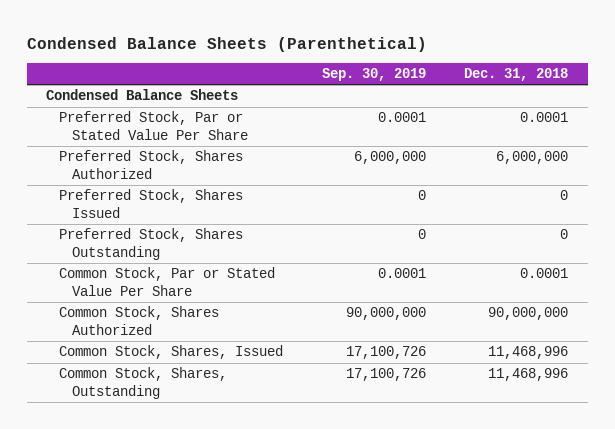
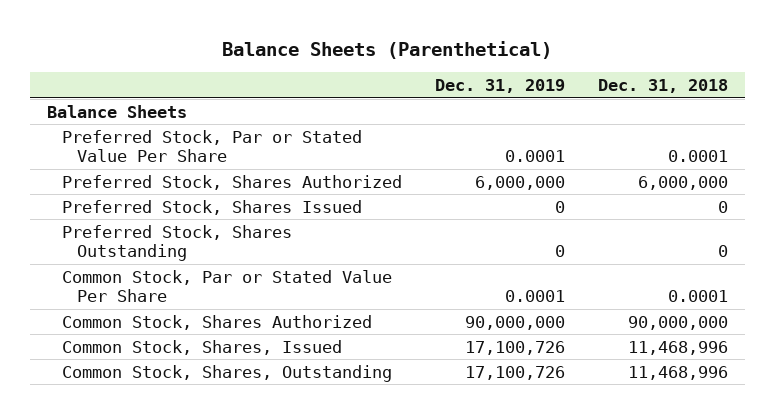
[26,36,427,52] Condensed Balance Sheets (Parenthetical) -> [222,40,553,59] Balance Sheets (Parenthetical)
[321,68,426,82] Sep. 30, 2019 -> none
none -> [434,78,565,93] Dec. 31, 2019
[46,89,239,101] Condensed Balance Sheets -> [46,104,187,118] Balance Sheets

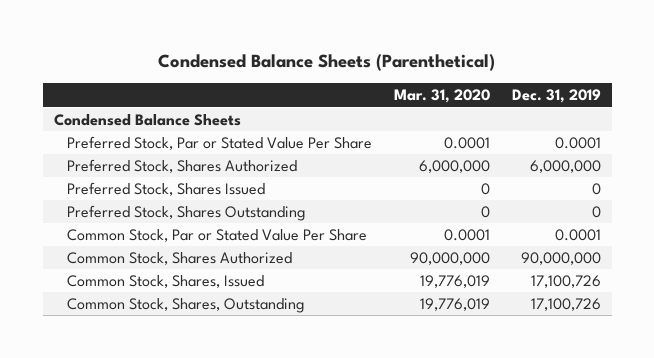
[222,40,553,59] Balance Sheets (Parenthetical) -> [158,54,496,72] Condensed Balance Sheets (Parenthetical)
[598,78,729,93] Dec. 31, 2018 -> none
none -> [393,89,490,104] Mar. 31, 2020
[46,104,187,118] Balance Sheets -> [53,113,241,126] Condensed Balance Sheets

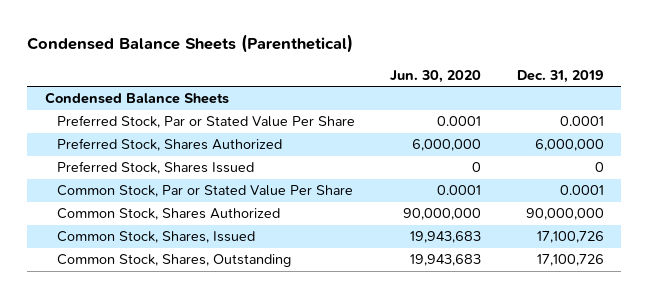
[393,89,490,104] Mar. 31, 2020 -> none
none -> [390,69,482,83] Jun. 30, 2020
[66,204,306,221] Preferred Stock, Shares Outstanding -> none

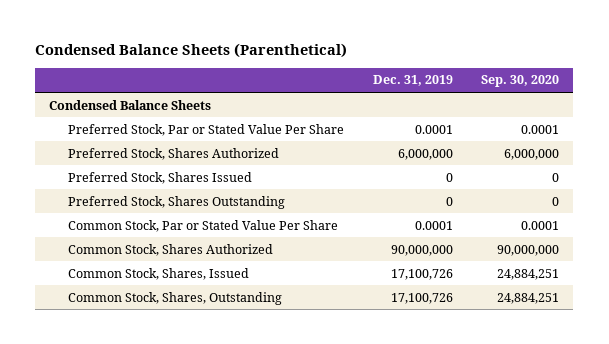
[390,69,482,83] Jun. 30, 2020 -> none
none -> [481,75,560,88] Sep. 30, 2020
none -> [68,195,286,209] Preferred Stock, Shares Outstanding

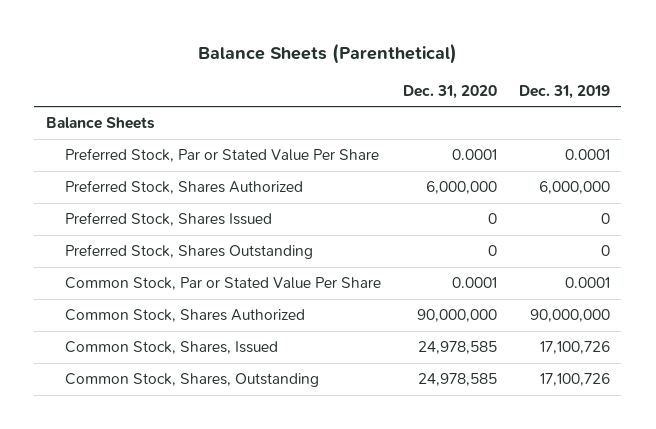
[35,43,348,59] Condensed Balance Sheets (Parenthetical) -> [197,42,457,64] Balance Sheets (Parenthetical)
[481,75,560,88] Sep. 30, 2020 -> none
none -> [402,84,497,99] Dec. 31, 2020
[49,99,212,110] Condensed Balance Sheets -> [45,117,155,130] Balance Sheets

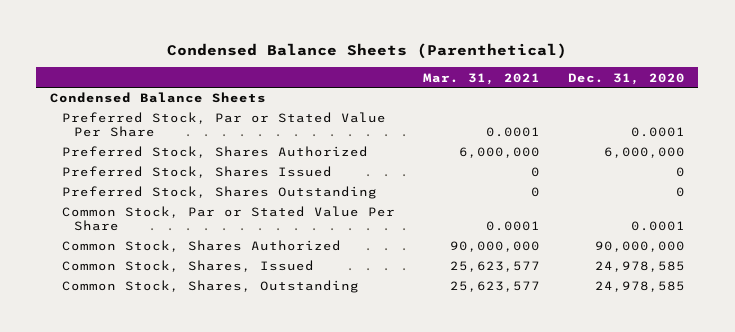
[197,42,457,64] Balance Sheets (Parenthetical) -> [167,43,568,60] Condensed Balance Sheets (Parenthetical)
[519,84,611,99] Dec. 31, 2019 -> none
none -> [422,72,540,85] Mar. 31, 2021
[45,117,155,130] Balance Sheets -> [50,92,267,104] Condensed Balance Sheets

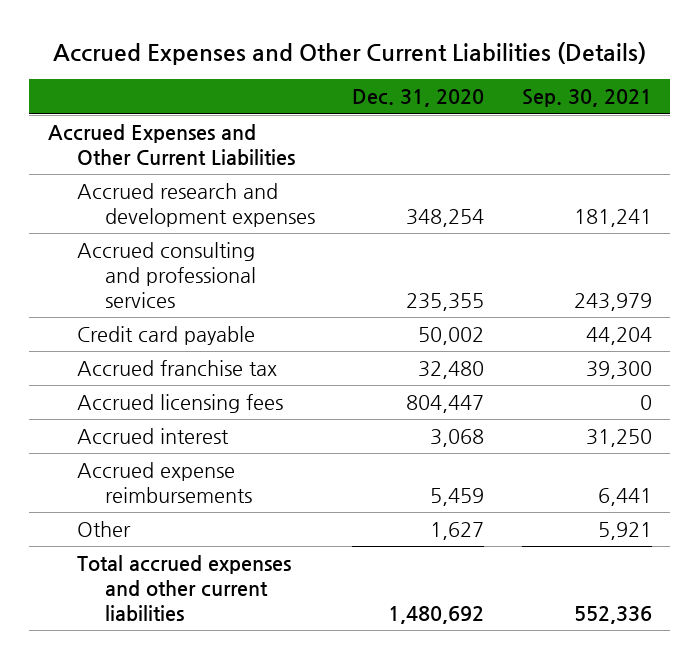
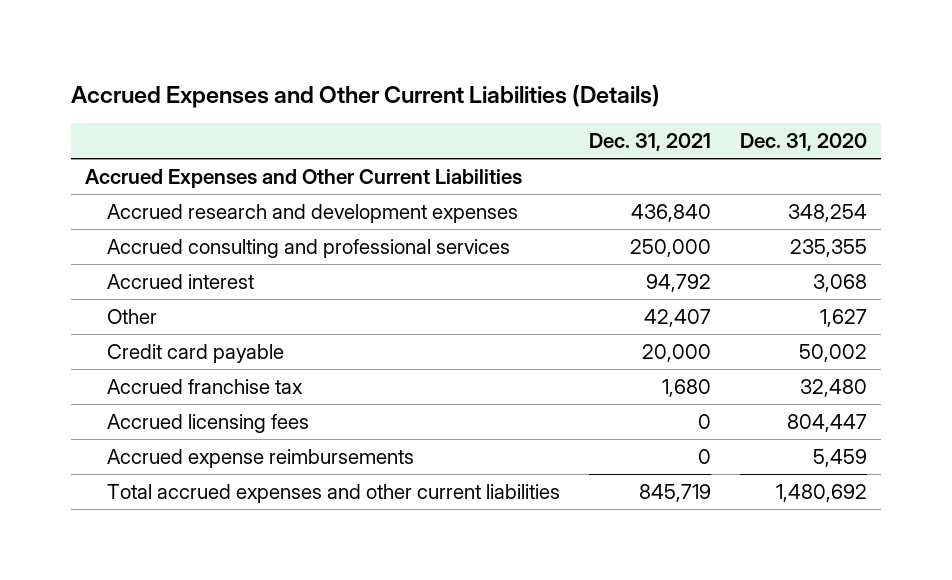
[521,89,652,108] Sep. 30, 2021 -> none
none -> [588,133,711,152] Dec. 31, 2021
[76,427,229,444] Accrued interest -> [107,274,255,290] Accrued interest
[76,520,131,537] Other -> [107,309,158,325] Other

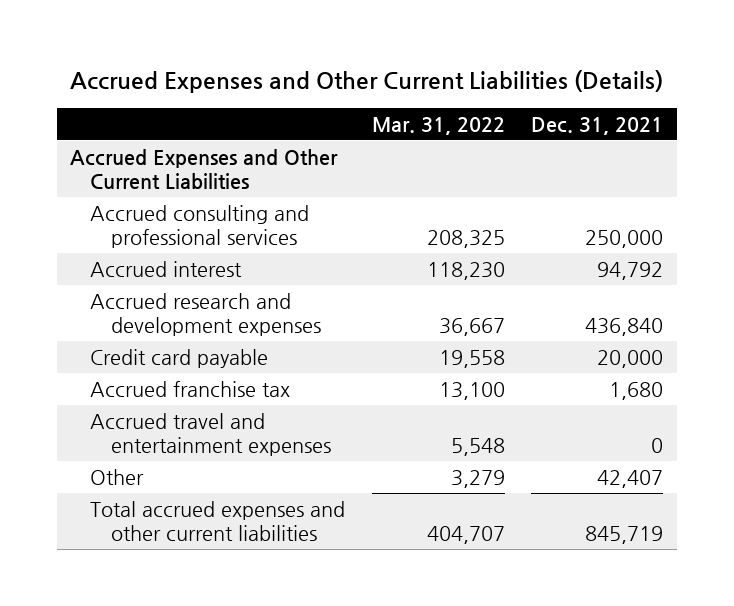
[739,133,867,152] Dec. 31, 2020 -> none
none -> [371,116,505,135] Mar. 31, 2022
[107,204,519,224] Accrued research and development expenses -> [90,292,321,336] Accrued research and development expenses
[107,414,310,434] Accrued licensing fees -> none
[107,449,415,469] Accrued expense reimbursements -> none
none -> [90,412,331,456] Accrued travel and entertainment expenses
[107,309,158,325] Other -> [90,468,145,485] Other

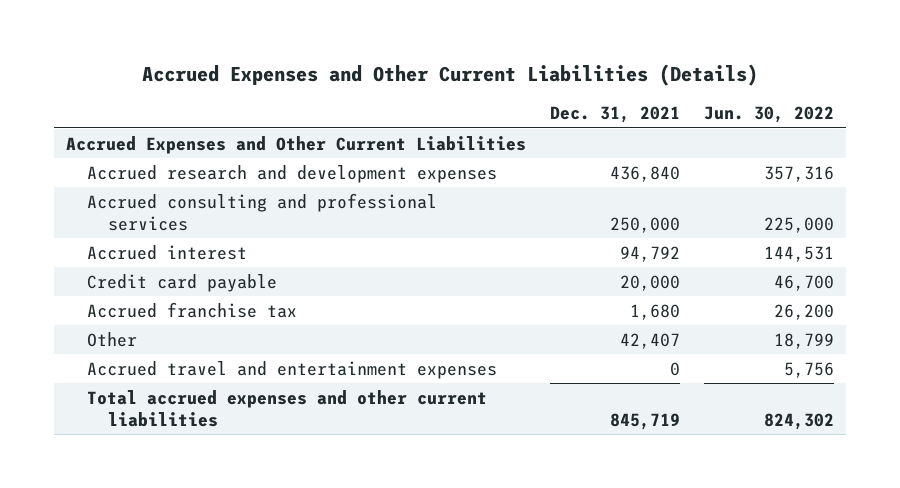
[371,116,505,135] Mar. 31, 2022 -> none
none -> [703,106,834,124] Jun. 30, 2022
[90,292,321,336] Accrued research and development expenses -> [86,164,497,183] Accrued research and development expenses
[90,412,331,456] Accrued travel and entertainment expenses -> [86,360,497,379] Accrued travel and entertainment expenses

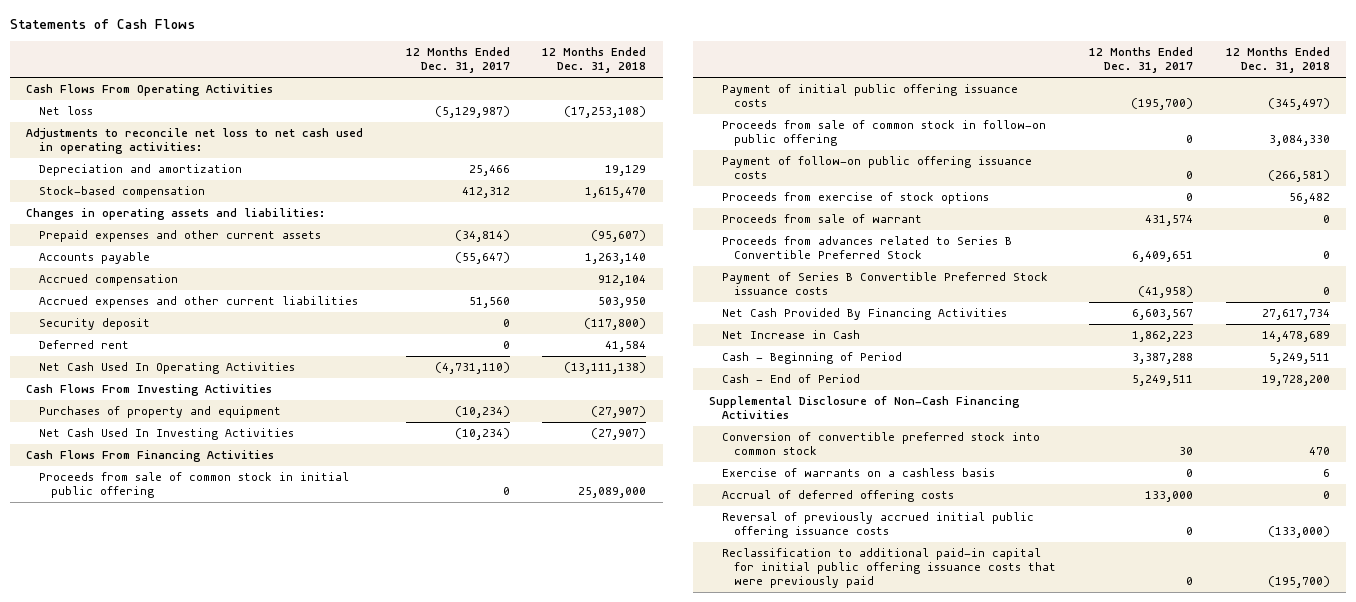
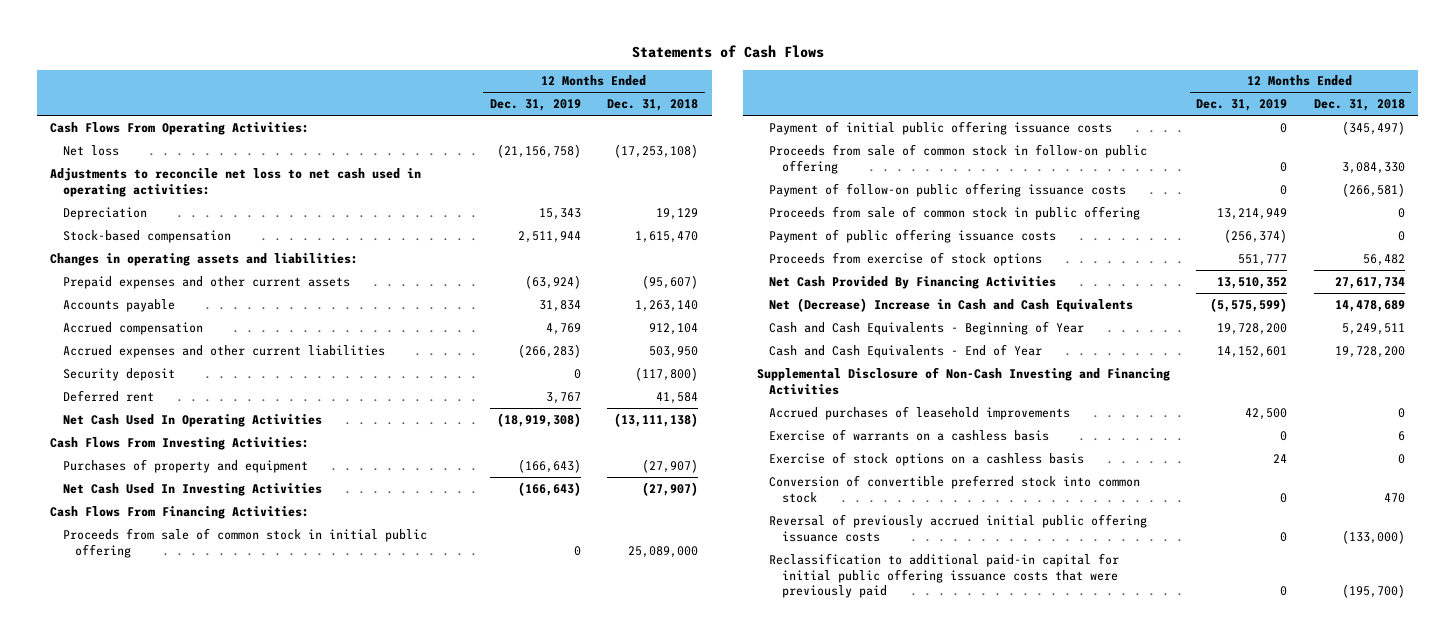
[405,47,510,73] 12 Months Ended Dec. 31, 2017 -> none
none -> [489,99,581,112] Dec. 31, 2019
[26,84,274,97] Cash Flows From Operating Activities -> [50,121,310,135] Cash Flows From Operating Activities:
[38,164,242,177] Depreciation and amortization -> [62,206,147,220] Depreciation
[26,384,273,397] Cash Flows From Investing Activities -> [50,436,310,450] Cash Flows From Investing Activities:
[26,450,275,463] Cash Flows From Financing Activities -> [50,505,310,519] Cash Flows From Financing Activities:
none -> [769,205,1141,220] Proceeds from sale of common stock in public offering
none -> [769,228,1057,243] Payment of public offering issuance costs
[721,214,922,224] Proceeds from sale of warrant -> none
[721,236,1012,260] Proceeds from advances related to Series B Convertible Preferred Stock -> none
[721,272,1048,296] Payment of Series B Convertible Preferred Stock issuance costs -> none
[721,330,860,340] Net Increase in Cash -> [769,297,1134,312] Net (Decrease) Increase in Cash and Cash Equivalents
[721,352,902,365] Cash - Beginning of Period -> [769,320,1085,335] Cash and Cash Equivalents - Beginning of Year
[721,374,860,384] Cash - End of Period -> [769,343,1043,358] Cash and Cash Equivalents - End of Year
[709,396,1021,420] Supplemental Disclosure of Non-Cash Financing Activities -> [756,366,1170,395] Supplemental Disclosure of Non-Cash Investing and Financing Activities
none -> [769,405,1071,420] Accrued purchases of leasehold improvements
[721,490,954,503] Accrual of deferred offering costs -> none
none -> [769,451,1085,466] Exercise of stock options on a cashless basis
[721,432,1040,456] Conversion of convertible preferred stock into common stock -> [769,474,1141,503] Conversion of convertible preferred stock into common stock

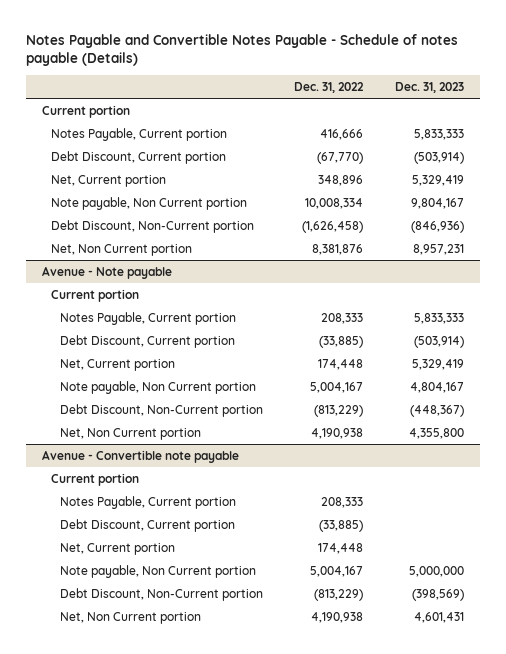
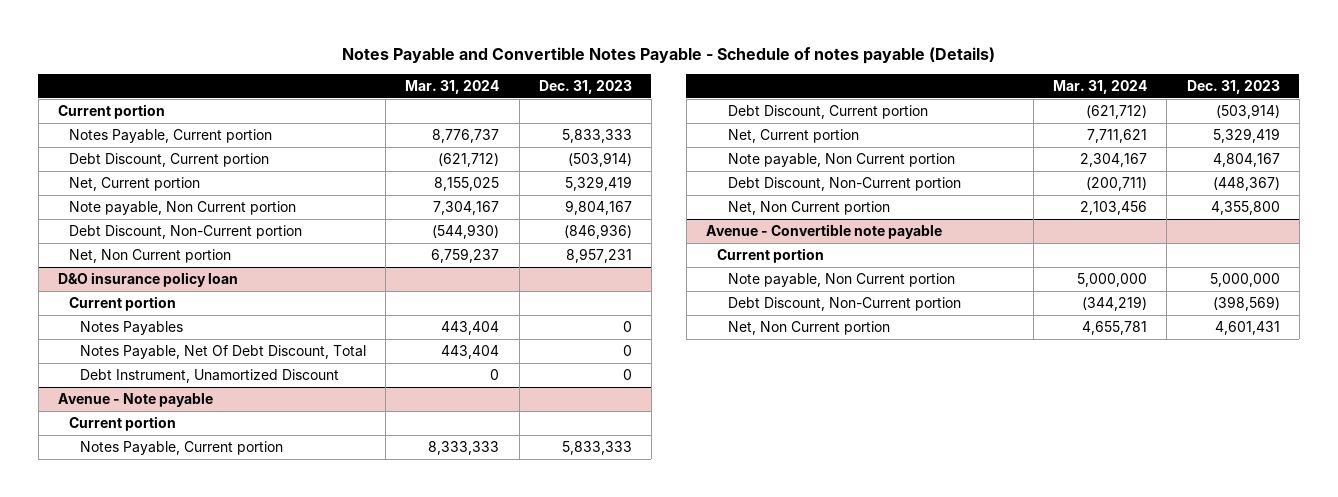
[294,81,365,93] Dec. 31, 2022 -> none
none -> [405,79,500,94] Mar. 31, 2024
none -> [57,272,238,288] D&O insurance policy loan
none -> [68,296,176,312] Current portion
none -> [80,321,184,336] Notes Payables
none -> [80,345,367,360] Notes Payable, Net Of Debt Discount, Total
none -> [80,369,340,384] Debt Instrument, Unamortized Discount
[59,495,236,509] Notes Payable, Current portion -> none
[59,518,235,532] Debt Discount, Current portion -> none
[59,542,175,555] Net, Current portion -> none

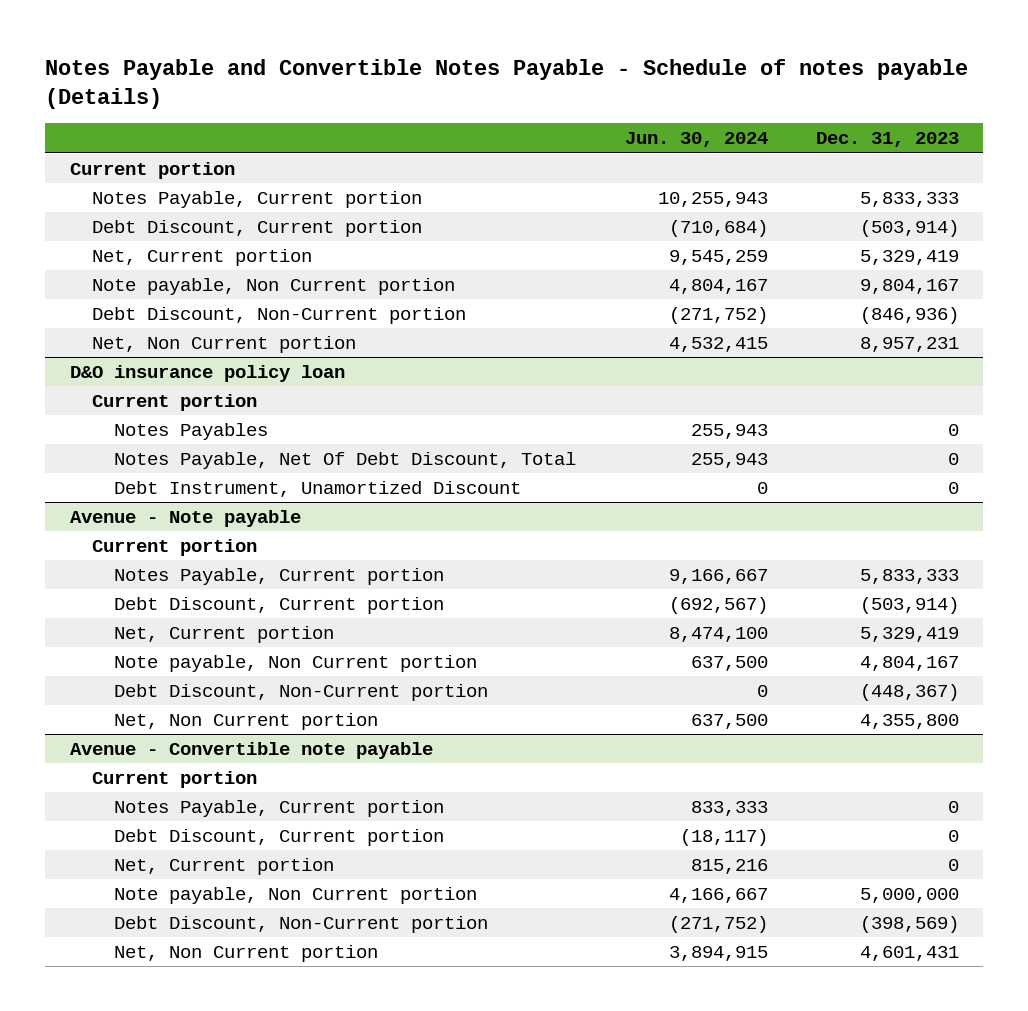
[405,79,500,94] Mar. 31, 2024 -> none
none -> [624,132,768,148] Jun. 30, 2024
none -> [114,799,445,817] Notes Payable, Current portion
none -> [114,828,445,846] Debt Discount, Current portion
none -> [114,857,335,875] Net, Current portion

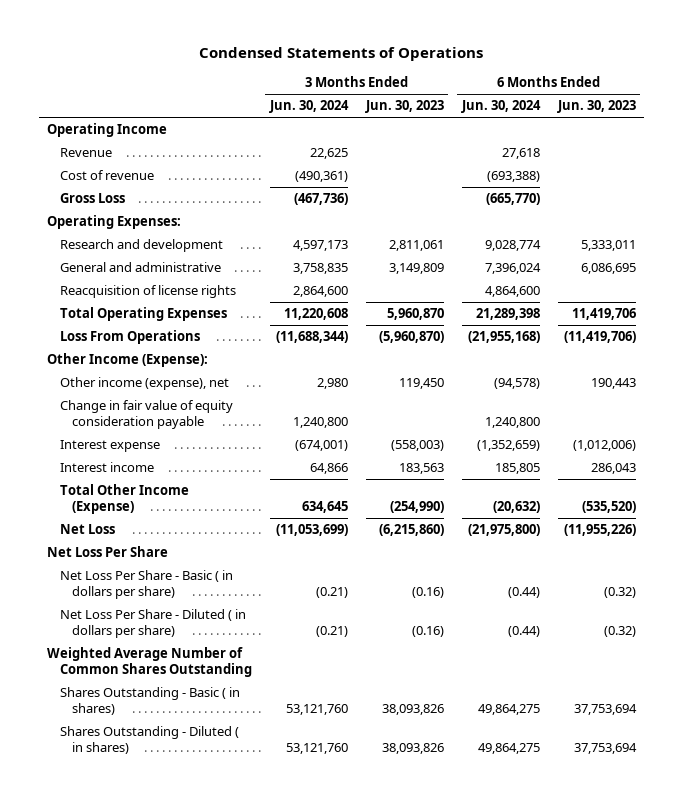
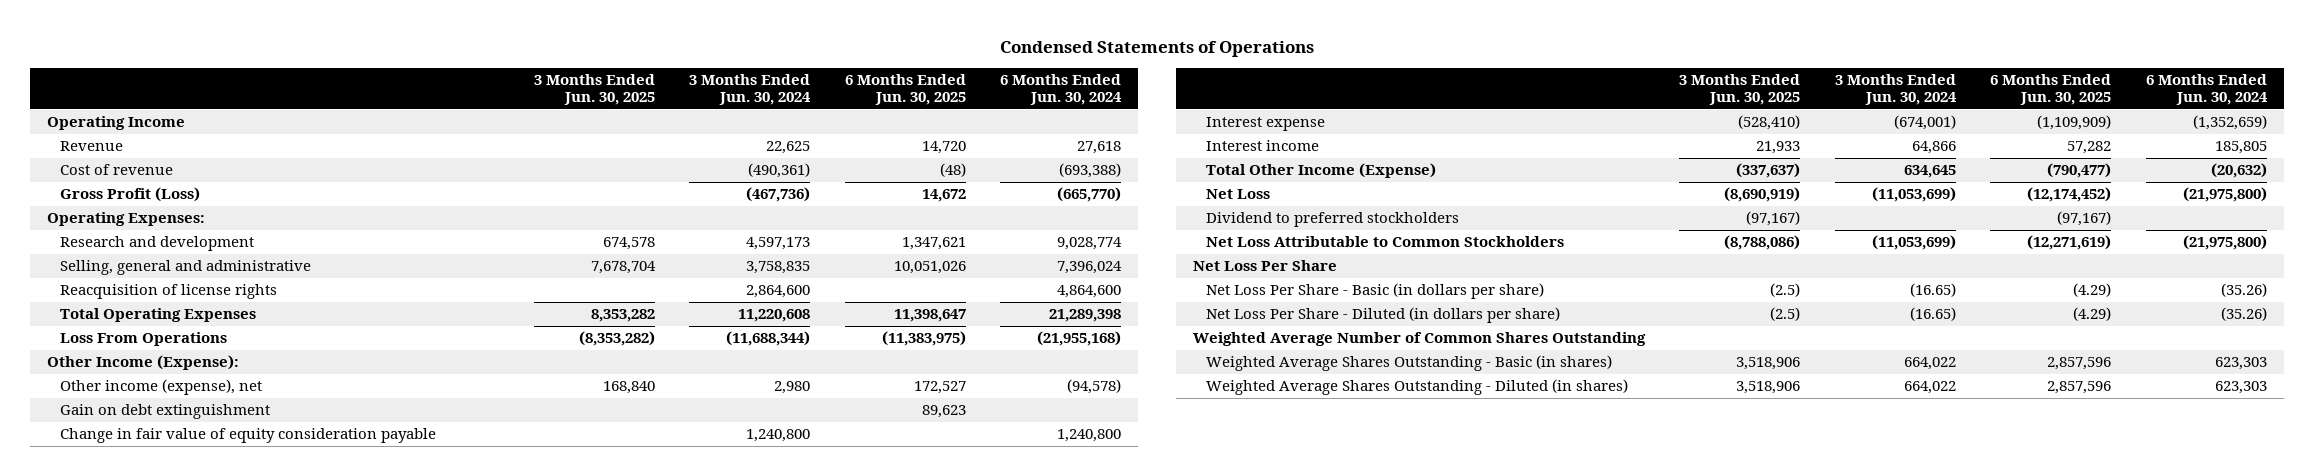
[364,100,444,114] Jun. 30, 2023 -> none
[556,100,636,114] Jun. 30, 2023 -> none
none -> [533,74,655,106] 3 Months Ended Jun. 30, 2025
none -> [844,74,966,106] 6 Months Ended Jun. 30, 2025
[59,193,125,204] Gross Loss -> [60,187,201,203] Gross Profit (Loss)
[59,262,221,273] General and administrative -> [60,260,312,276] Selling, general and administrative
none -> [60,404,271,420] Gain on debt extinguishment
none -> [1205,212,1459,228] Dividend to preferred stockholders
none -> [1205,236,1564,248] Net Loss Attributable to Common Stockholders
[59,570,233,599] Net Loss Per Share - Basic ( in dollars per share) -> [1205,283,1544,300] Net Loss Per Share - Basic (in dollars per share)
[315,586,348,598] (0.21) -> [1909,283,1956,298] (16.65)
[507,586,540,598] (0.44) -> [2220,283,2267,298] (35.26)
[59,609,246,638] Net Loss Per Share - Diluted ( in dollars per share) -> [1205,307,1560,324] Net Loss Per Share - Diluted (in dollars per share)
[315,625,348,637] (0.21) -> [1909,307,1956,322] (16.65)
[507,625,540,637] (0.44) -> [2220,307,2267,322] (35.26)
[59,687,240,715] Shares Outstanding - Basic ( in shares) -> [1205,355,1612,372] Weighted Average Shares Outstanding - Basic (in shares)
[285,703,348,715] 53,121,760 -> [1903,357,1956,371] 664,022
[477,703,540,715] 49,864,275 -> [2214,357,2267,371] 623,303
[59,726,239,754] Shares Outstanding - Diluted ( in shares) -> [1205,379,1628,396] Weighted Average Shares Outstanding - Diluted (in shares)
[285,742,348,754] 53,121,760 -> [1903,381,1956,395] 664,022
[477,742,540,754] 49,864,275 -> [2214,381,2267,395] 623,303

